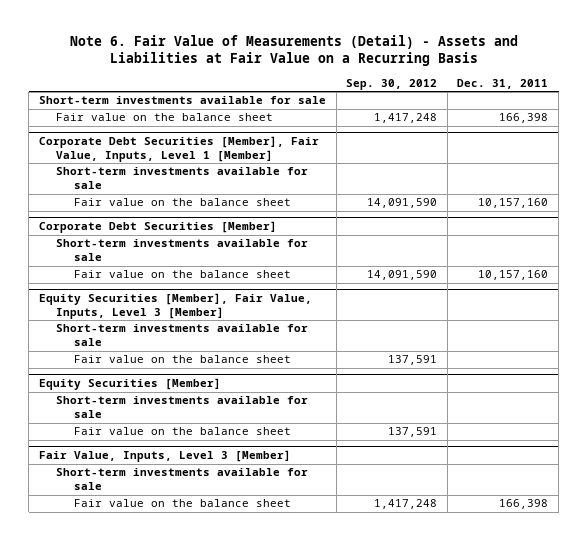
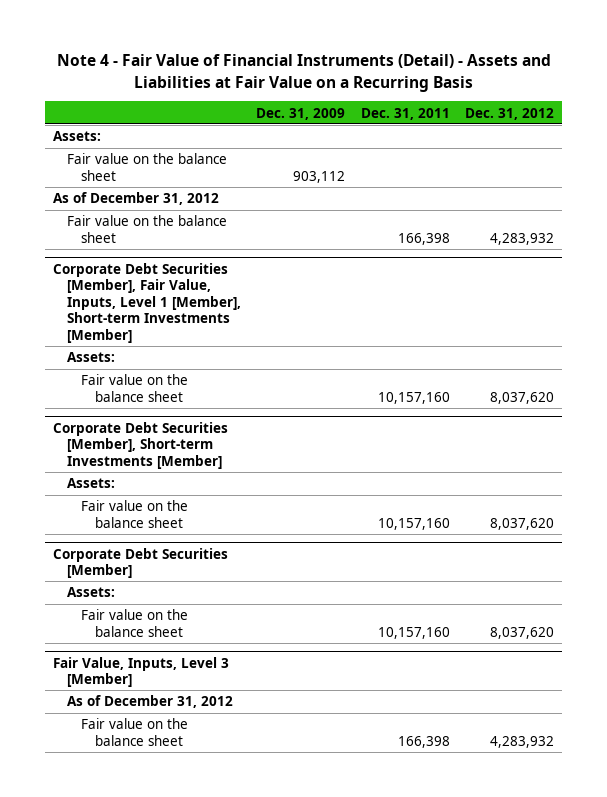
[69,35,518,67] Note 6. Fair Value of Measurements (Detail) - Assets and Liabilities at Fair Value on a Recurring Basis -> [56,54,551,92] Note 4 - Fair Value of Financial Instruments (Detail) - Assets and Liabilities at Fair Value on a Recurring Basis
[346,79,438,91] Sep. 30, 2012 -> none
none -> [256,107,346,120] Dec. 31, 2009
none -> [465,107,555,120] Dec. 31, 2012
[38,96,326,105] Short-term investments available for sale -> none
none -> [52,131,101,142] Assets:
none -> [66,153,227,181] Fair value on the balance sheet
none -> [52,192,219,206] As of December 31, 2012
[56,167,309,190] Short-term investments available for sale -> none
[38,136,319,162] Corporate Debt Securities [Member], Fair Value, Inputs, Level 1 [Member] -> [52,262,241,343] Corporate Debt Securities [Member], Fair Value, Inputs, Level 1 [Member], Short-term Investments [Member]
none -> [66,352,115,363] Assets:
none -> [52,421,228,469] Corporate Debt Securities [Member], Short-term Investments [Member]
none -> [66,478,115,489] Assets:
none -> [80,500,188,528] Fair value on the balance sheet
[56,239,309,262] Short-term investments available for sale -> none
none -> [66,587,115,598] Assets:
[38,293,312,319] Equity Securities [Member], Fair Value, Inputs, Level 3 [Member] -> none
[56,324,309,347] Short-term investments available for sale -> none
[74,355,292,364] Fair value on the balance sheet -> none
[38,378,221,391] Equity Securities [Member] -> none
[56,396,309,419] Short-term investments available for sale -> none
[74,427,292,436] Fair value on the balance sheet -> none
[56,468,309,491] Short-term investments available for sale -> none
none -> [66,695,233,709] As of December 31, 2012

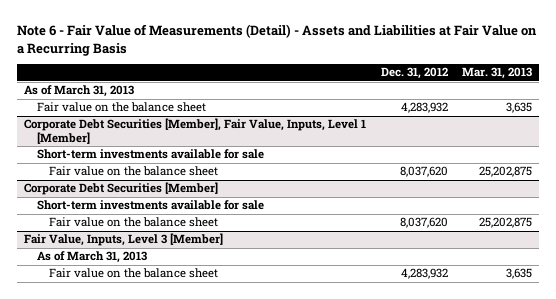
[56,54,551,92] Note 4 - Fair Value of Financial Instruments (Detail) - Assets and Liabilities at Fair Value on a Recurring Basis -> [17,23,538,56] Note 6 - Fair Value of Measurements (Detail) - Assets and Liabilities at Fair Value on a Recurring Basis
[256,107,346,120] Dec. 31, 2009 -> none
[360,107,450,120] Dec. 31, 2011 -> none
none -> [461,67,532,80] Mar. 31, 2013
[52,131,101,142] Assets: -> none
[66,153,227,181] Fair value on the balance sheet -> none
[52,192,219,206] As of December 31, 2012 -> none
none -> [24,85,135,98] As of March 31, 2013
[66,352,115,363] Assets: -> none
[80,374,188,402] Fair value on the balance sheet -> none
[52,421,228,469] Corporate Debt Securities [Member], Short-term Investments [Member] -> none
[66,478,115,489] Assets: -> none
[52,262,241,343] Corporate Debt Securities [Member], Fair Value, Inputs, Level 1 [Member], Short-term Investments [Member] -> [24,118,367,144] Corporate Debt Securities [Member], Fair Value, Inputs, Level 1 [Member]
none -> [36,149,264,160] Short-term investments available for sale
[66,587,115,598] Assets: -> none
none -> [36,200,264,211] Short-term investments available for sale
[66,695,233,709] As of December 31, 2012 -> none
none -> [36,251,147,264] As of March 31, 2013

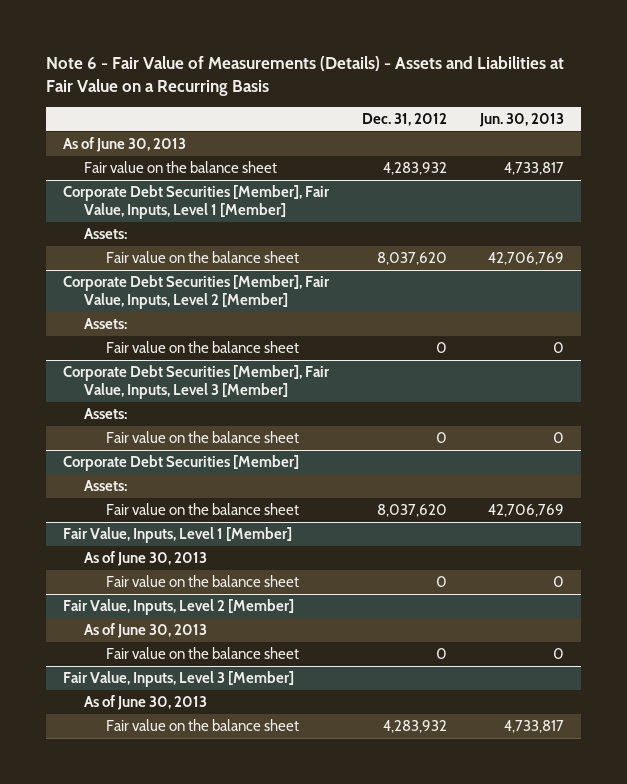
[17,23,538,56] Note 6 - Fair Value of Measurements (Detail) - Assets and Liabilities at Fair Value on a Recurring Basis -> [46,56,565,97] Note 6 - Fair Value of Measurements (Details) - Assets and Liabilities at Fair Value on a Recurring Basis
[461,67,532,80] Mar. 31, 2013 -> none
none -> [479,113,565,128] Jun. 30, 2013
[24,85,135,98] As of March 31, 2013 -> none
none -> [62,137,186,153] As of June 30, 2013
[36,149,264,160] Short-term investments available for sale -> none
none -> [84,228,128,240] Assets:
none -> [62,275,330,310] Corporate Debt Securities [Member], Fair Value, Inputs, Level 2 [Member]
none -> [84,318,128,330] Assets:
none -> [106,341,300,354] Fair value on the balance sheet
none -> [62,365,330,400] Corporate Debt Securities [Member], Fair Value, Inputs, Level 3 [Member]
none -> [84,408,128,420] Assets:
none -> [106,431,300,444] Fair value on the balance sheet
[36,200,264,211] Short-term investments available for sale -> none
none -> [84,480,128,492] Assets:
none -> [62,527,292,544] Fair Value, Inputs, Level 1 [Member]
none -> [84,551,208,567] As of June 30, 2013
none -> [106,575,300,588] Fair value on the balance sheet
none -> [62,599,294,616] Fair Value, Inputs, Level 2 [Member]
none -> [84,623,208,639] As of June 30, 2013
none -> [106,647,300,660] Fair value on the balance sheet
[36,251,147,264] As of March 31, 2013 -> none
none -> [84,695,208,711] As of June 30, 2013

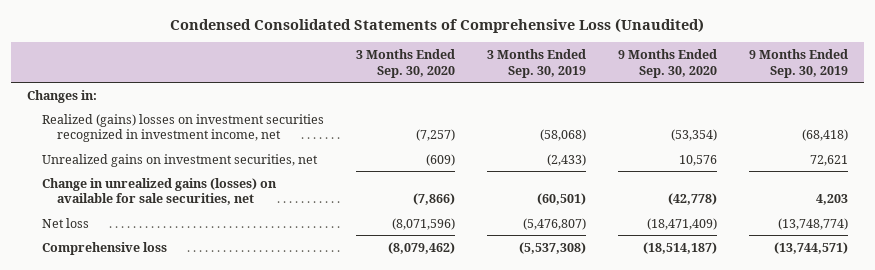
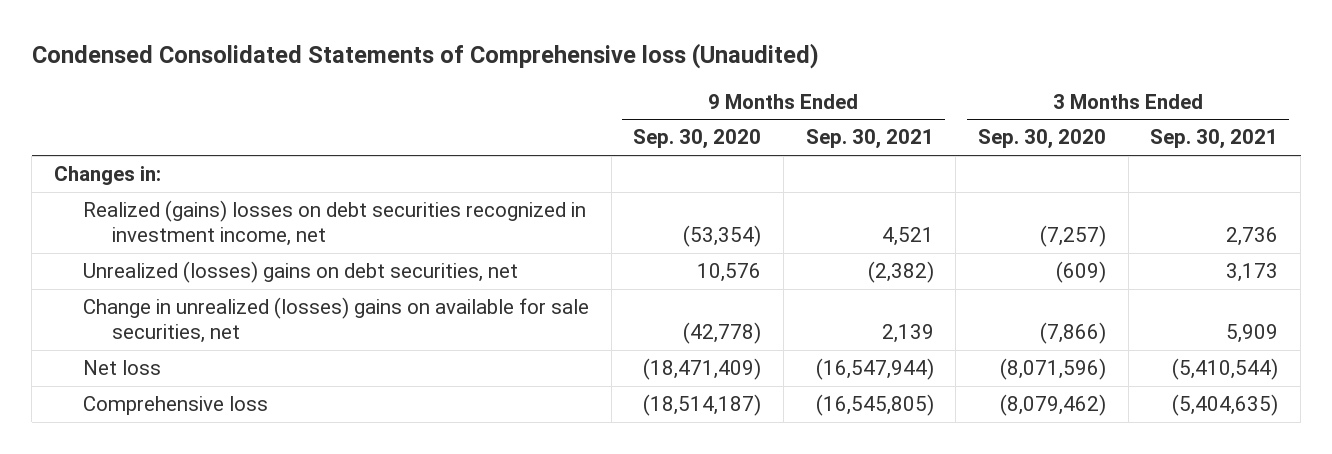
[170,17,705,33] Condensed Consolidated Statements of Comprehensive Loss (Unaudited) -> [31,43,819,70] Condensed Consolidated Statements of Comprehensive loss (Unaudited)
[486,48,586,78] 3 Months Ended Sep. 30, 2019 -> none
[748,48,848,78] 9 Months Ended Sep. 30, 2019 -> none
none -> [805,129,934,150] Sep. 30, 2021
none -> [1150,129,1279,150] Sep. 30, 2021
[41,113,324,143] Realized (gains) losses on investment securities recognized in investment income, net -> [82,200,586,247] Realized (gains) losses on debt securities recognized in investment income, net
[41,153,318,167] Unrealized gains on investment securities, net -> [82,261,518,284] Unrealized (losses) gains on debt securities, net
[41,177,277,206] Change in unrealized gains (losses) on available for sale securities, net -> [82,297,589,344] Change in unrealized (losses) gains on available for sale securities, net

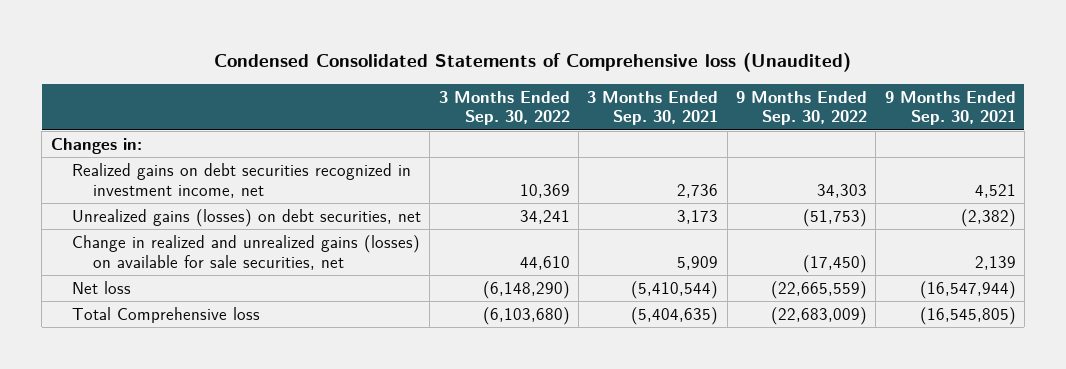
[633,129,762,150] Sep. 30, 2020 -> none
[977,129,1106,150] Sep. 30, 2020 -> none
none -> [438,90,570,126] 3 Months Ended Sep. 30, 2022
none -> [735,90,867,126] 9 Months Ended Sep. 30, 2022
[82,200,586,247] Realized (gains) losses on debt securities recognized in investment income, net -> [71,162,411,198] Realized gains on debt securities recognized in investment income, net
[82,261,518,284] Unrealized (losses) gains on debt securities, net -> [71,208,421,227] Unrealized gains (losses) on debt securities, net
[82,297,589,344] Change in unrealized (losses) gains on available for sale securities, net -> [71,234,420,270] Change in realized and unrealized gains (losses) on available for sale securities, net
[82,396,268,416] Comprehensive loss -> [71,306,260,323] Total Comprehensive loss

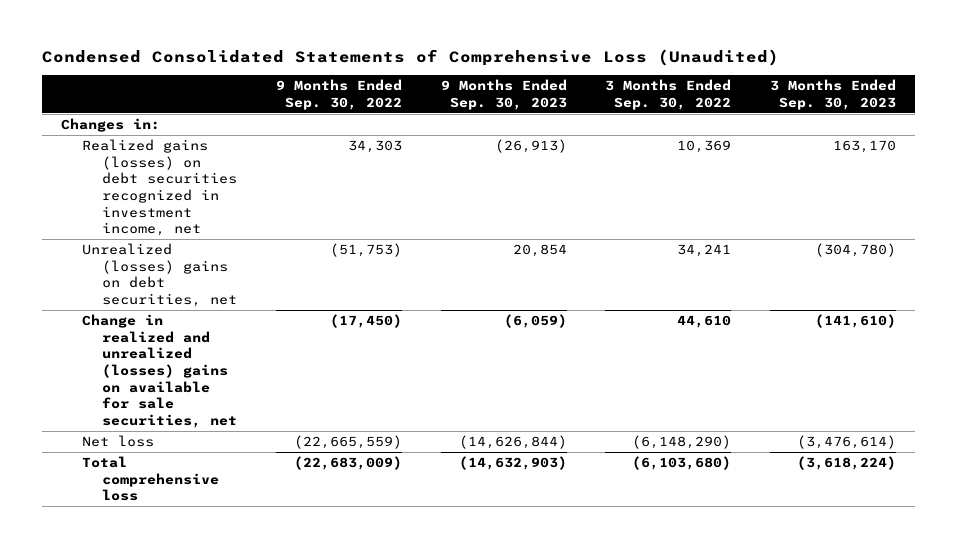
[214,52,852,73] Condensed Consolidated Statements of Comprehensive loss (Unaudited) -> [41,49,779,67] Condensed Consolidated Statements of Comprehensive Loss (Unaudited)
[587,90,719,126] 3 Months Ended Sep. 30, 2021 -> none
[884,90,1016,126] 9 Months Ended Sep. 30, 2021 -> none
none -> [440,79,567,110] 9 Months Ended Sep. 30, 2023
none -> [769,79,896,110] 3 Months Ended Sep. 30, 2023
[71,162,411,198] Realized gains on debt securities recognized in investment income, net -> [81,138,238,237] Realized gains (losses) on debt securities recognized in investment income, net
[71,208,421,227] Unrealized gains (losses) on debt securities, net -> [81,242,238,307] Unrealized (losses) gains on debt securities, net
[71,234,420,270] Change in realized and unrealized gains (losses) on available for sale securities, net -> [81,313,238,429] Change in realized and unrealized (losses) gains on available for sale securities, net
[71,306,260,323] Total Comprehensive loss -> [81,455,220,502] Total comprehensive loss

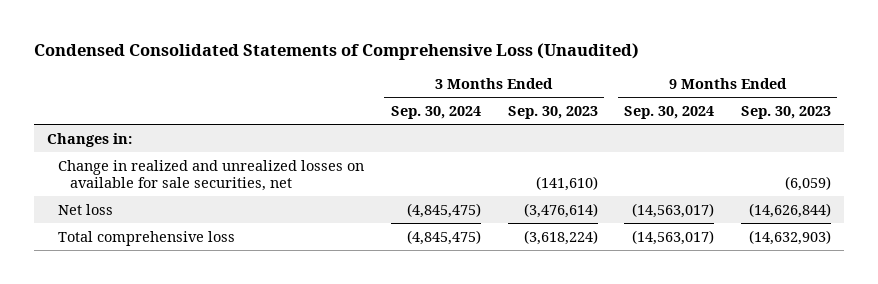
[276,79,403,110] 9 Months Ended Sep. 30, 2022 -> none
[605,79,732,110] 3 Months Ended Sep. 30, 2022 -> none
none -> [390,105,481,119] Sep. 30, 2024
none -> [624,105,715,119] Sep. 30, 2024
[81,138,238,237] Realized gains (losses) on debt securities recognized in investment income, net -> none
[81,242,238,307] Unrealized (losses) gains on debt securities, net -> none
[81,313,238,429] Change in realized and unrealized (losses) gains on available for sale securities, net -> [58,159,365,191] Change in realized and unrealized losses on available for sale securities, net

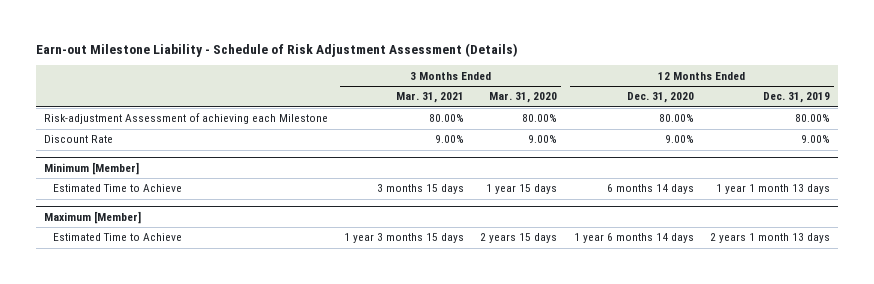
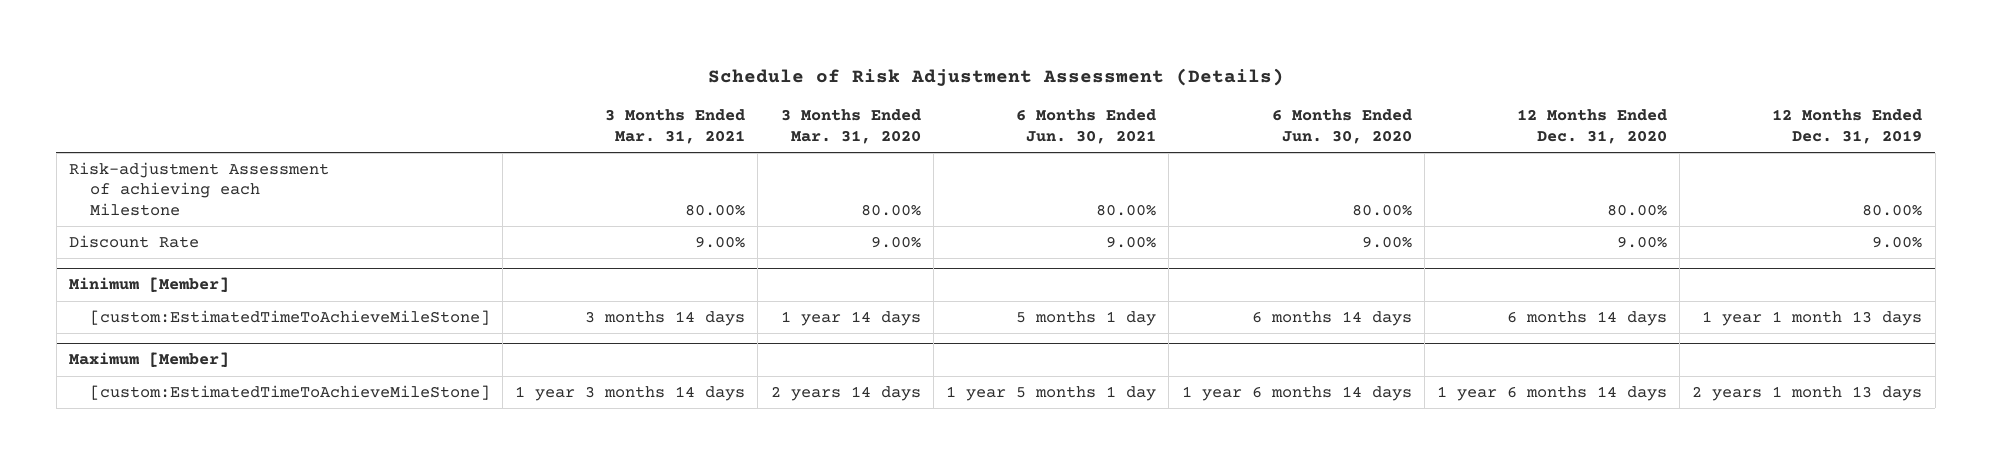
[35,42,518,57] Earn-out Milestone Liability - Schedule of Risk Adjustment Assessment (Details) -> [707,68,1284,87] Schedule of Risk Adjustment Assessment (Details)
none -> [1016,109,1157,144] 6 Months Ended Jun. 30, 2021
none -> [1271,109,1412,144] 6 Months Ended Jun. 30, 2020
[52,184,182,193] Estimated Time to Achieve -> none
none -> [89,310,490,326] [custom:EstimatedTimeToAchieveMileStone]
[52,233,182,242] Estimated Time to Achieve -> none
none -> [89,385,490,401] [custom:EstimatedTimeToAchieveMileStone]

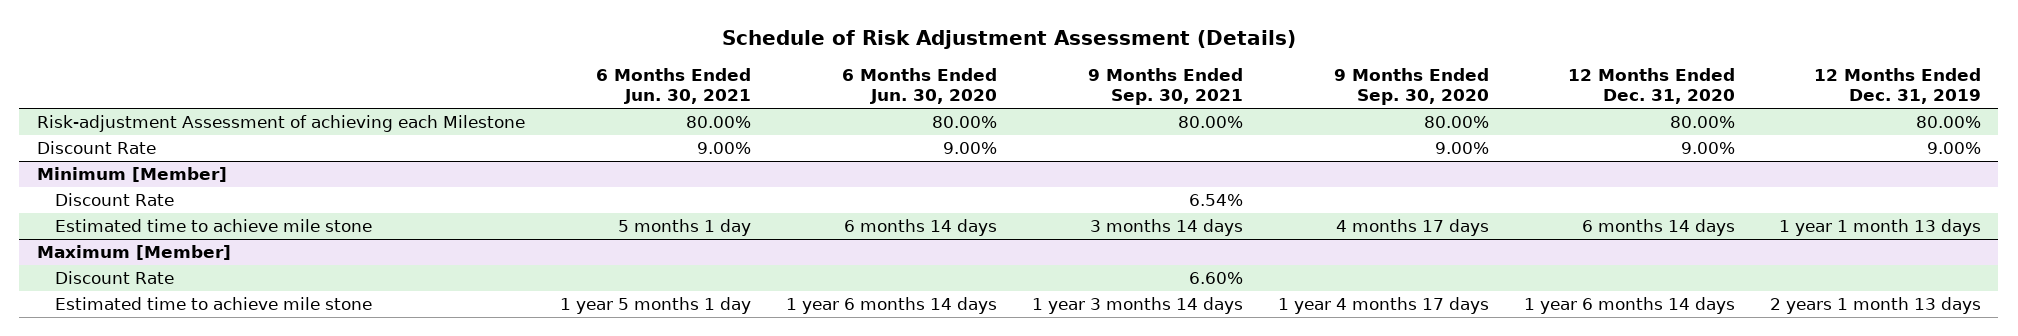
[605,109,746,144] 3 Months Ended Mar. 31, 2021 -> none
[780,109,921,144] 3 Months Ended Mar. 31, 2020 -> none
none -> [1087,68,1243,106] 9 Months Ended Sep. 30, 2021
none -> [1333,68,1489,106] 9 Months Ended Sep. 30, 2020
none -> [54,193,174,207] Discount Rate
[89,310,490,326] [custom:EstimatedTimeToAchieveMileStone] -> [54,219,372,233] Estimated time to achieve mile stone
none -> [54,271,174,285] Discount Rate
[89,385,490,401] [custom:EstimatedTimeToAchieveMileStone] -> [54,297,372,311] Estimated time to achieve mile stone

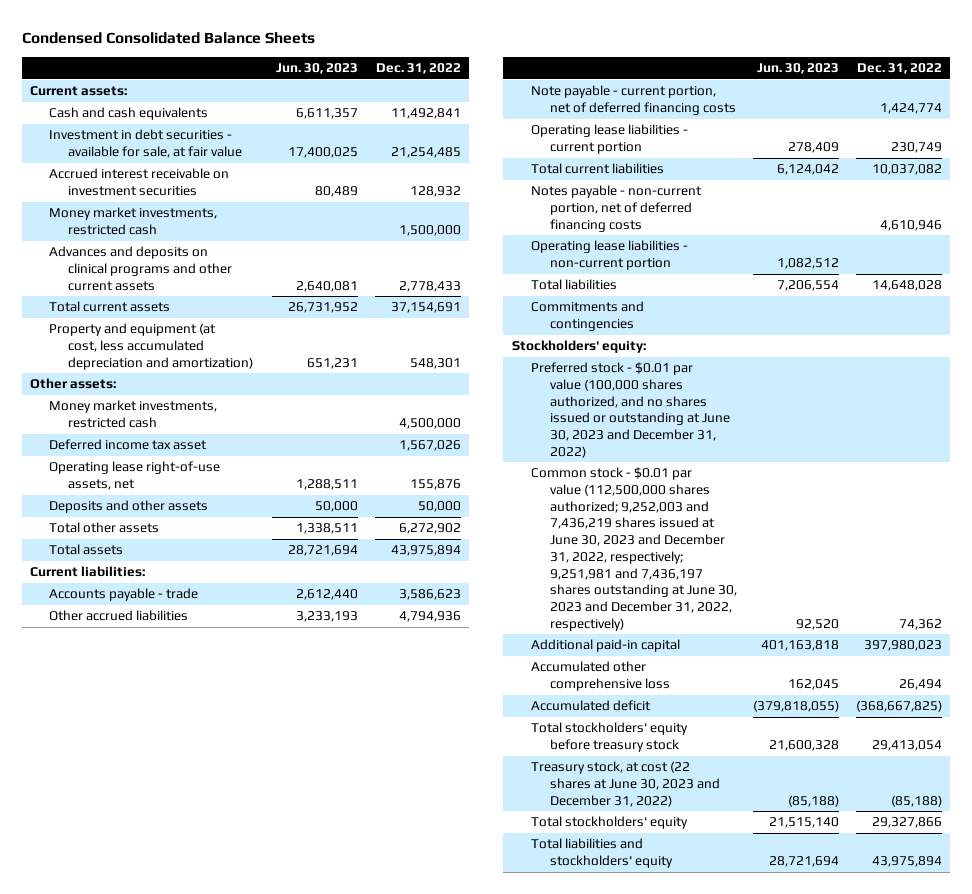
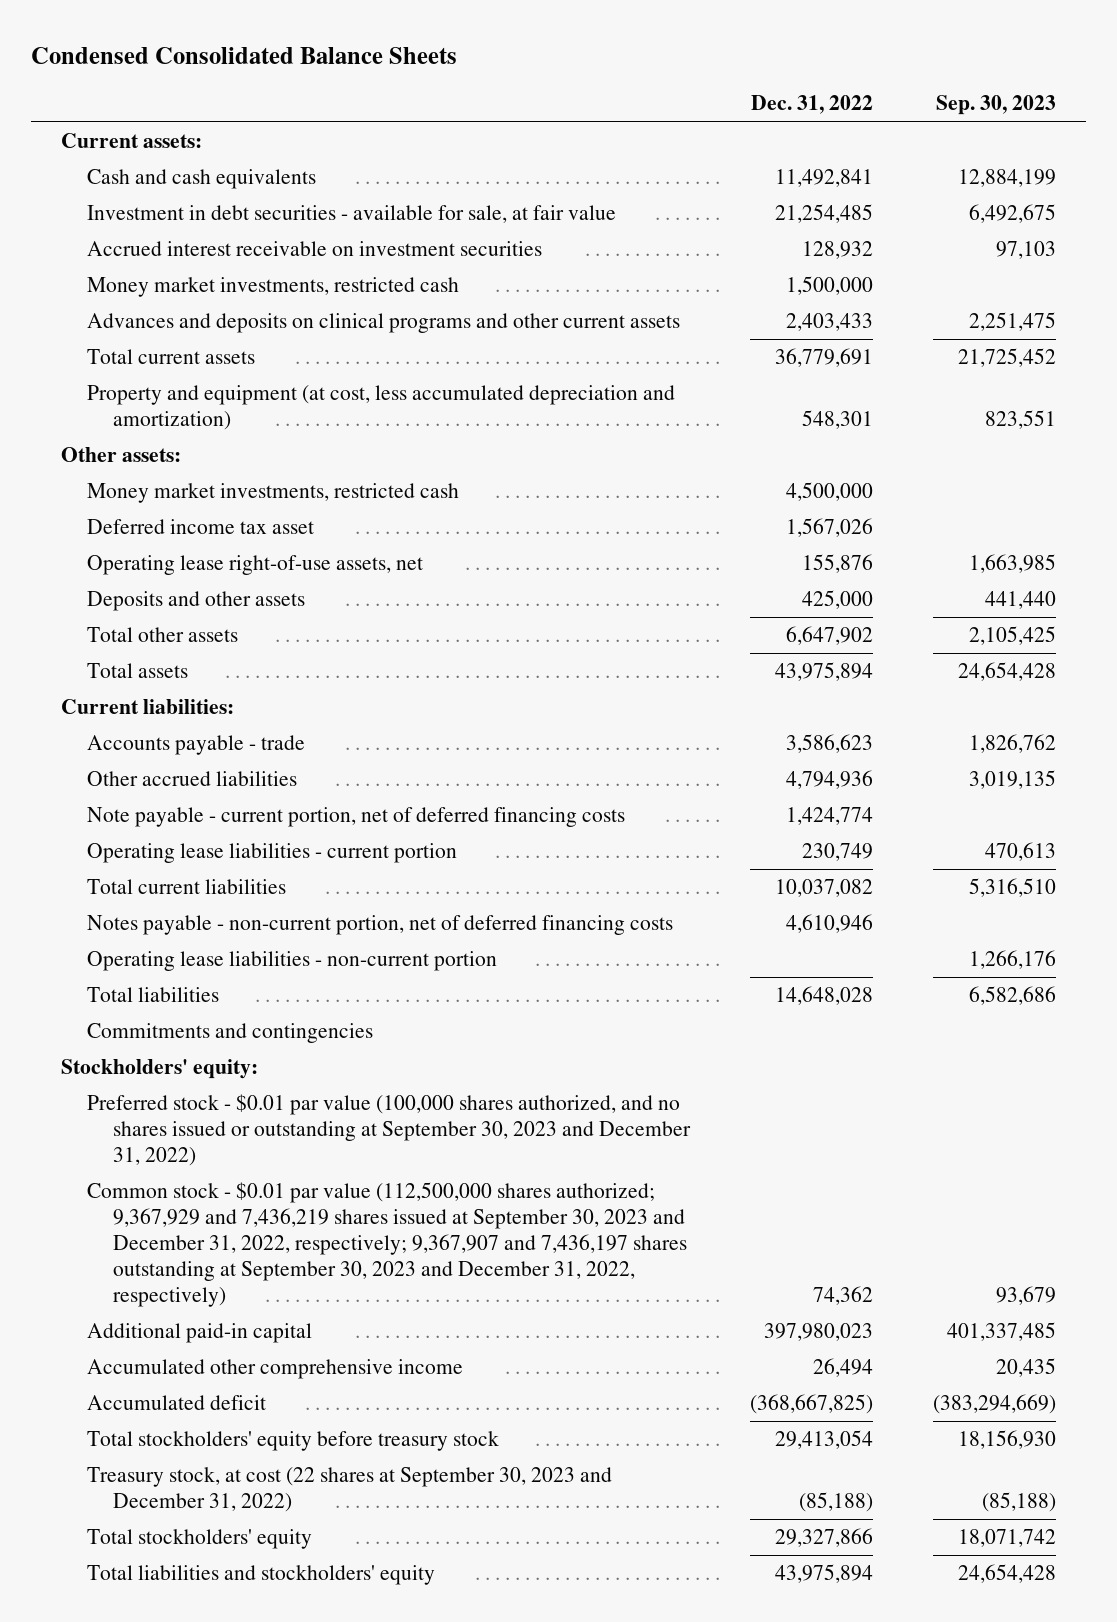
[276,63,359,75] Jun. 30, 2023 -> none
none -> [936,95,1057,116] Sep. 30, 2023
[398,280,461,292] 2,778,433 -> [785,313,873,332] 2,403,433
[390,302,461,314] 37,154,691 -> [774,348,873,368] 36,779,691
[417,501,461,513] 50,000 -> [801,590,873,610] 425,000
[398,523,461,535] 6,272,902 -> [785,626,873,646] 6,647,902
[530,362,730,458] Preferred stock - $0.01 par value (100,000 shares authorized, and no shares issued or outstanding at June 30, 2023 and December 31, 2022) -> [86,1094,691,1166] Preferred stock - $0.01 par value (100,000 shares authorized, and no shares issued or outstanding at September 30, 2023 and December 31, 2022)
[530,467,737,631] Common stock - $0.01 par value (112,500,000 shares authorized; 9,252,003 and 7,436,219 shares issued at June 30, 2023 and December 31, 2022, respectively; 9,251,981 and 7,436,197 shares outstanding at June 30, 2023 and December 31, 2022, respectively) -> [86,1182,687,1307] Common stock - $0.01 par value (112,500,000 shares authorized; 9,367,929 and 7,436,219 shares issued at September 30, 2023 and December 31, 2022, respectively; 9,367,907 and 7,436,197 shares outstanding at September 30, 2023 and December 31, 2022, respectively)
[530,661,670,692] Accumulated other comprehensive loss -> [86,1359,463,1380] Accumulated other comprehensive income
[530,761,720,807] Treasury stock, at cost (22 shares at June 30, 2023 and December 31, 2022) -> [86,1467,612,1513] Treasury stock, at cost (22 shares at September 30, 2023 and December 31, 2022)

